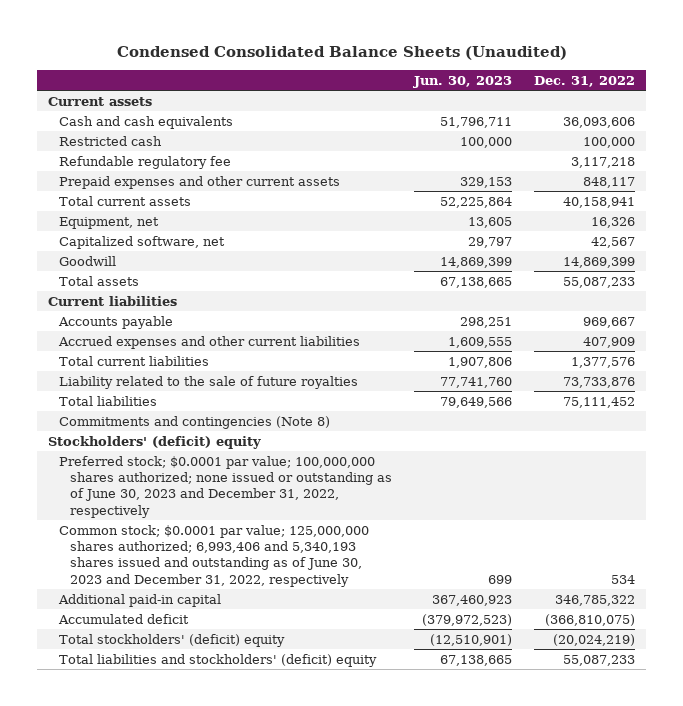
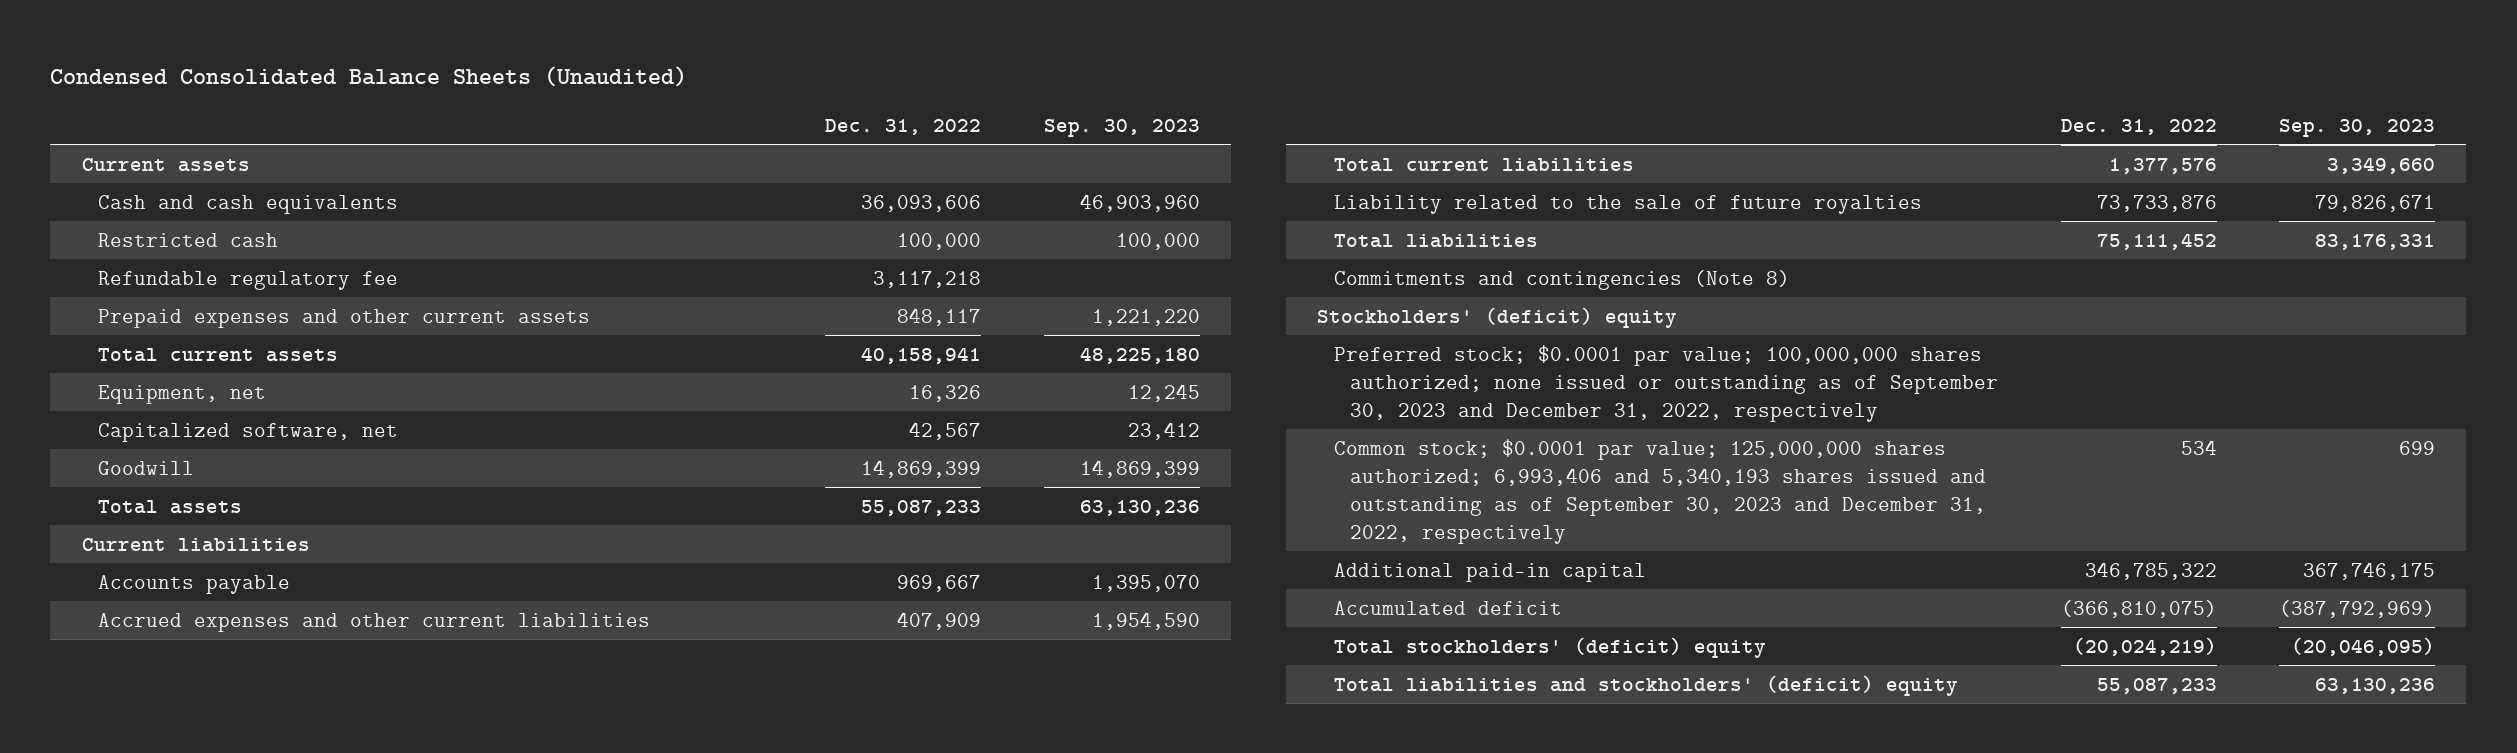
[412,76,512,89] Jun. 30, 2023 -> none
none -> [1043,118,1200,137] Sep. 30, 2023
[58,455,392,518] Preferred stock; $0.0001 par value; 100,000,000 shares authorized; none issued or outstanding as of June 30, 2023 and December 31, 2022, respectively -> [1333,344,1999,422] Preferred stock; $0.0001 par value; 100,000,000 shares authorized; none issued or outstanding as of September 30, 2023 and December 31, 2022, respectively
[58,524,369,587] Common stock; $0.0001 par value; 125,000,000 shares authorized; 6,993,406 and 5,340,193 shares issued and outstanding as of June 30, 2023 and December 31, 2022, respectively -> [1333,438,1987,545] Common stock; $0.0001 par value; 125,000,000 shares authorized; 6,993,406 and 5,340,193 shares issued and outstanding as of September 30, 2023 and December 31, 2022, respectively

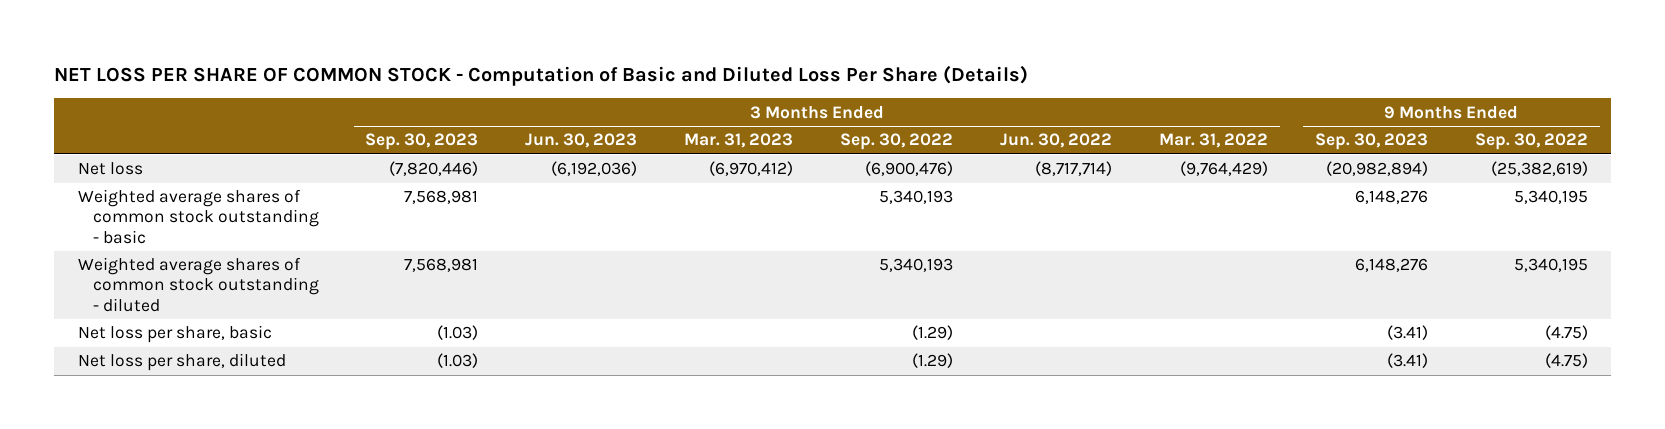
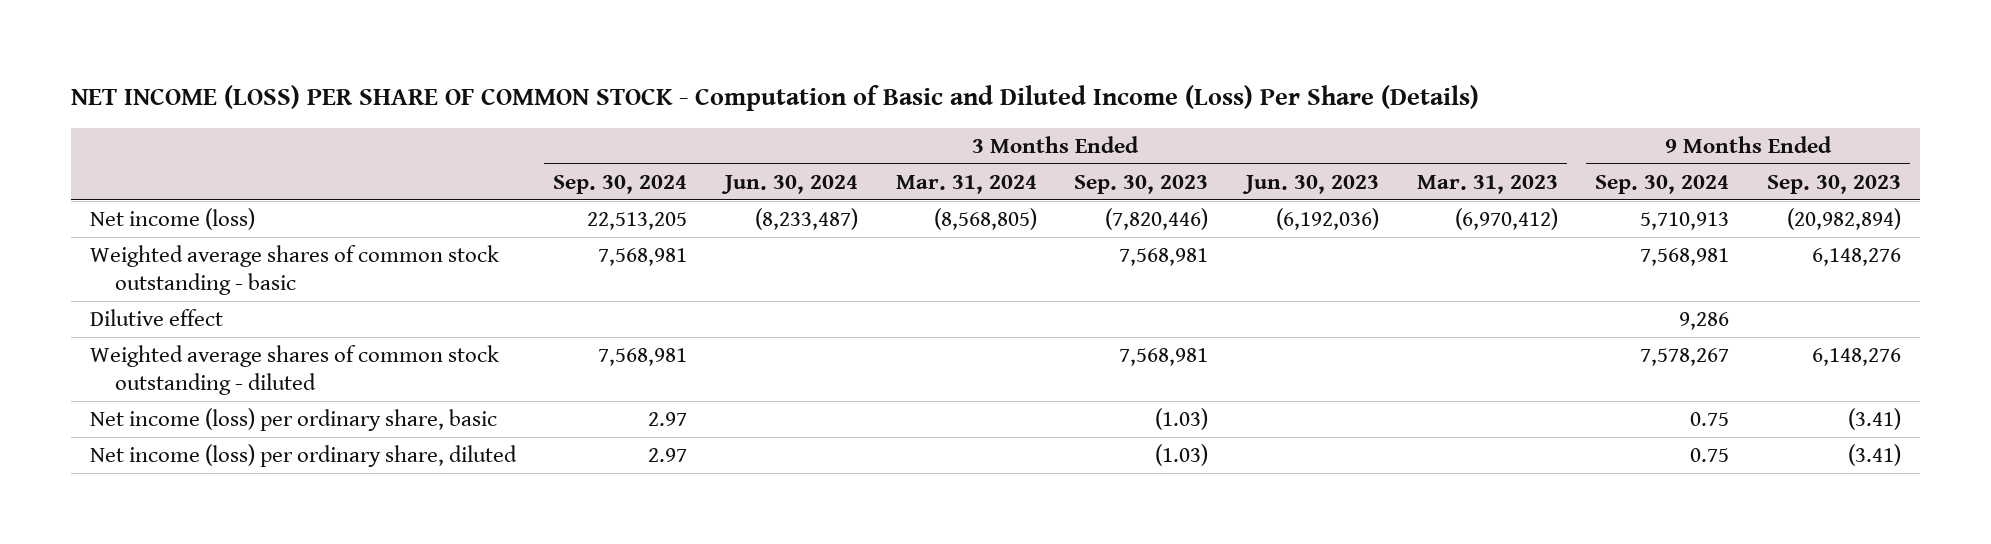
[54,64,1029,86] NET LOSS PER SHARE OF COMMON STOCK - Computation of Basic and Diluted Loss Per Share (Details) -> [70,85,1479,112] NET INCOME (LOSS) PER SHARE OF COMMON STOCK - Computation of Basic and Diluted Income (Loss) Per Share (Details)
[840,133,954,151] Sep. 30, 2022 -> none
[1000,133,1113,149] Jun. 30, 2022 -> none
[1158,133,1268,149] Mar. 31, 2022 -> none
[1474,133,1588,151] Sep. 30, 2022 -> none
none -> [553,174,688,194] Sep. 30, 2024
none -> [720,174,858,194] Jun. 30, 2024
none -> [895,174,1037,194] Mar. 31, 2024
none -> [1595,174,1730,194] Sep. 30, 2024
[77,162,143,176] Net loss -> [89,207,255,230] Net income (loss)
none -> [89,308,223,326] Dilutive effect
[77,325,272,344] Net loss per share, basic -> [89,407,497,431] Net income (loss) per ordinary share, basic
[77,353,286,372] Net loss per share, diluted -> [89,443,517,467] Net income (loss) per ordinary share, diluted

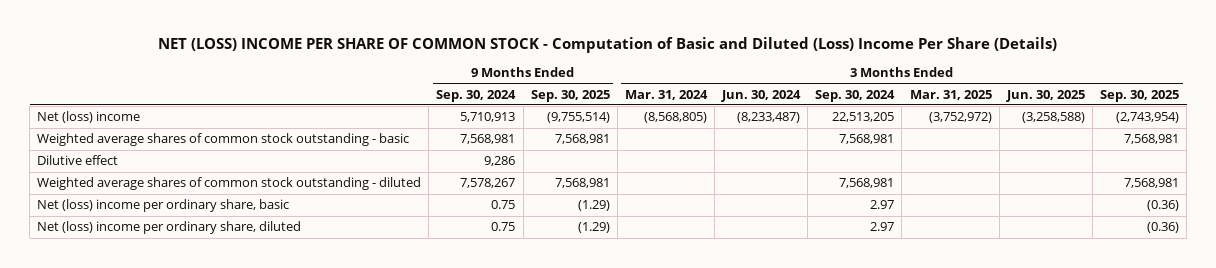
[70,85,1479,112] NET INCOME (LOSS) PER SHARE OF COMMON STOCK - Computation of Basic and Diluted Income (Loss) Per Share (Details) -> [158,37,1058,54] NET (LOSS) INCOME PER SHARE OF COMMON STOCK - Computation of Basic and Diluted (Loss) Income Per Share (Details)
[1074,174,1209,194] Sep. 30, 2023 -> none
[1241,174,1379,194] Jun. 30, 2023 -> none
[1416,174,1558,194] Mar. 31, 2023 -> none
[1766,174,1901,194] Sep. 30, 2023 -> none
none -> [530,89,610,102] Sep. 30, 2025
none -> [909,89,992,100] Mar. 31, 2025
none -> [1005,89,1085,102] Jun. 30, 2025
none -> [1099,89,1179,102] Sep. 30, 2025
[89,207,255,230] Net income (loss) -> [37,111,141,124] Net (loss) income
[89,407,497,431] Net income (loss) per ordinary share, basic -> [37,199,290,213] Net (loss) income per ordinary share, basic
[89,443,517,467] Net income (loss) per ordinary share, diluted -> [37,221,302,235] Net (loss) income per ordinary share, diluted

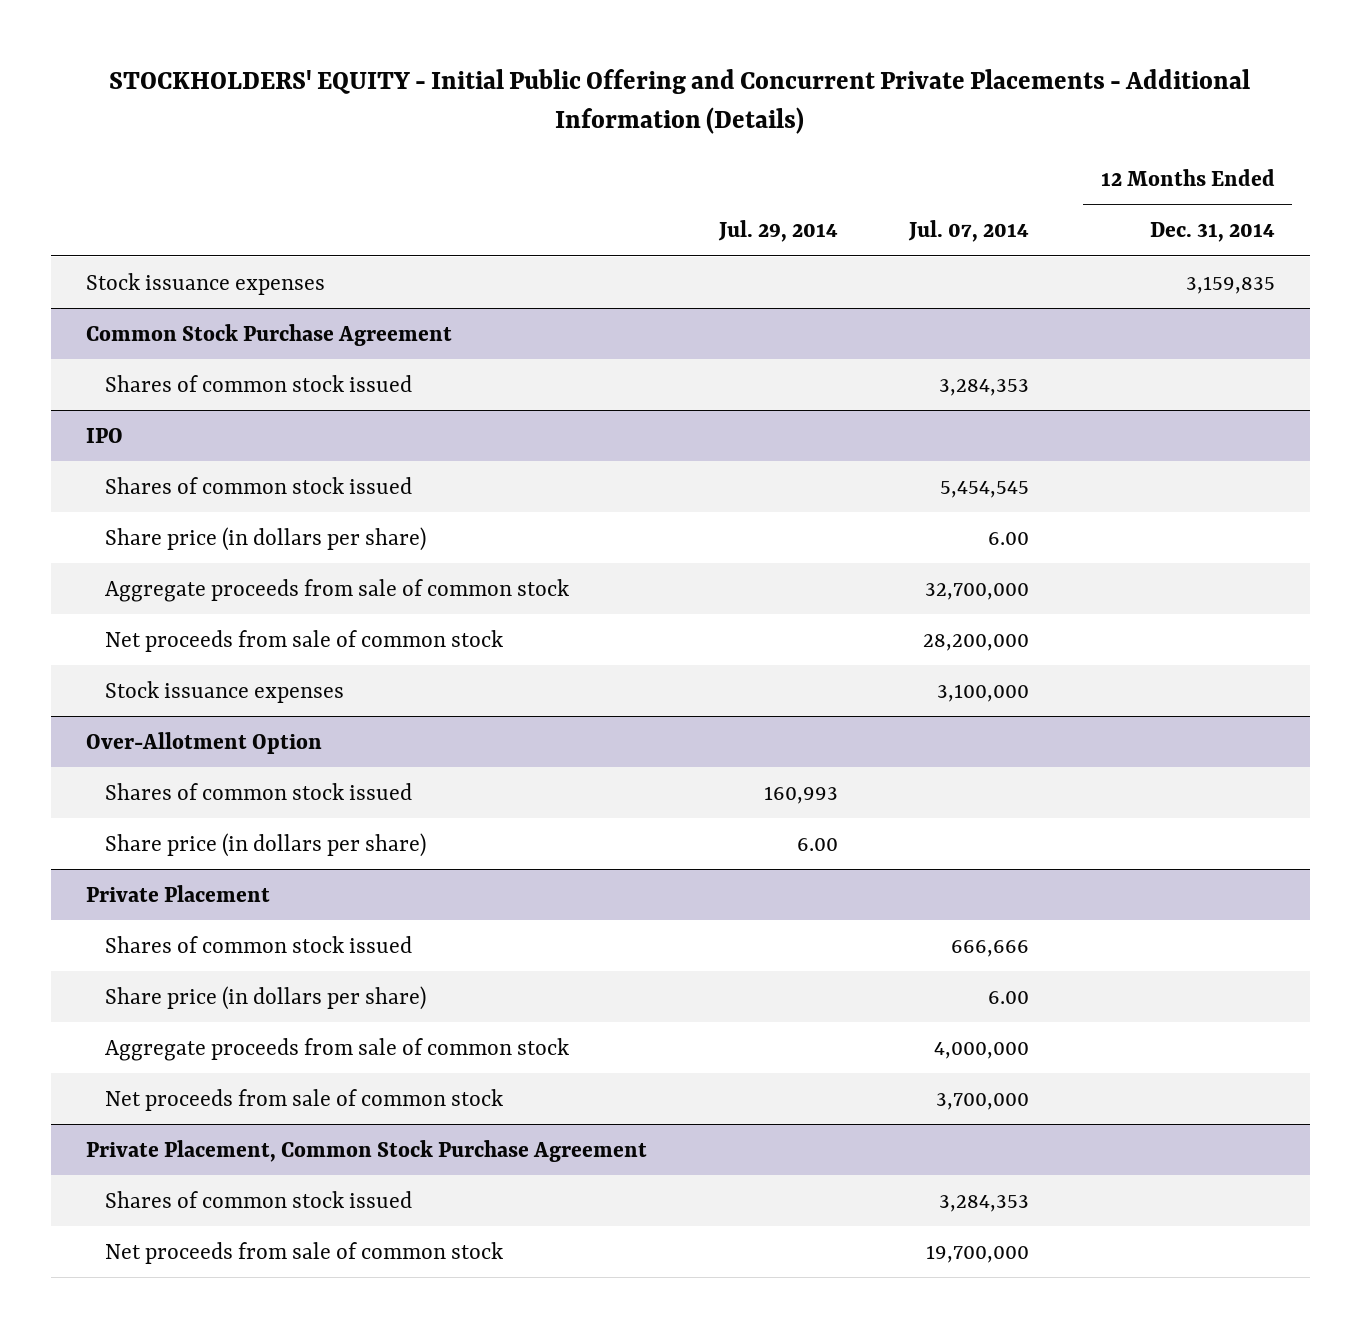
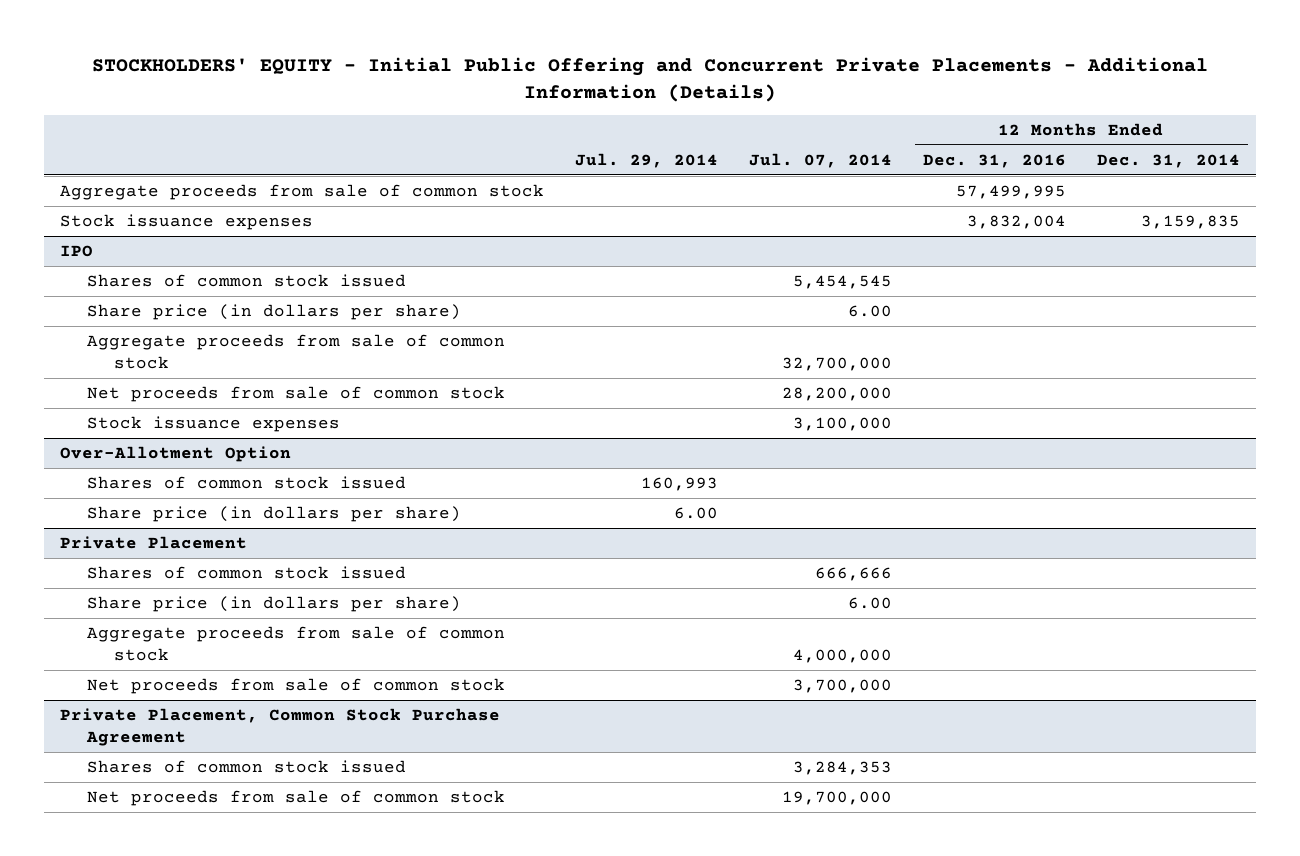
none -> [922,153,1066,168] Dec. 31, 2016
none -> [59,183,544,200] Aggregate proceeds from sale of common stock
[86,323,453,346] Common Stock Purchase Agreement -> none
[104,374,412,392] Shares of common stock issued -> none

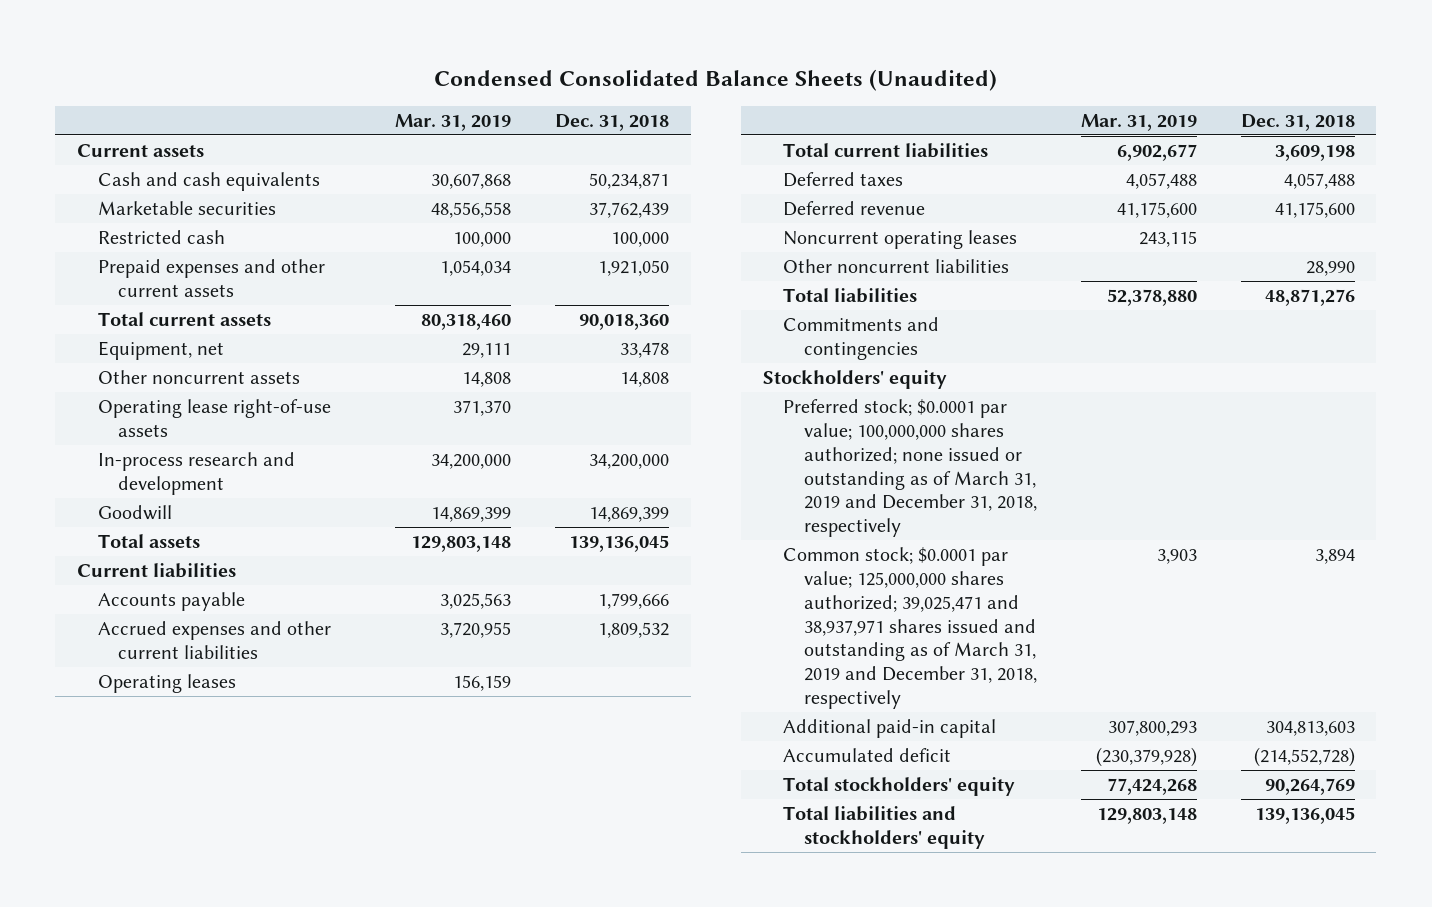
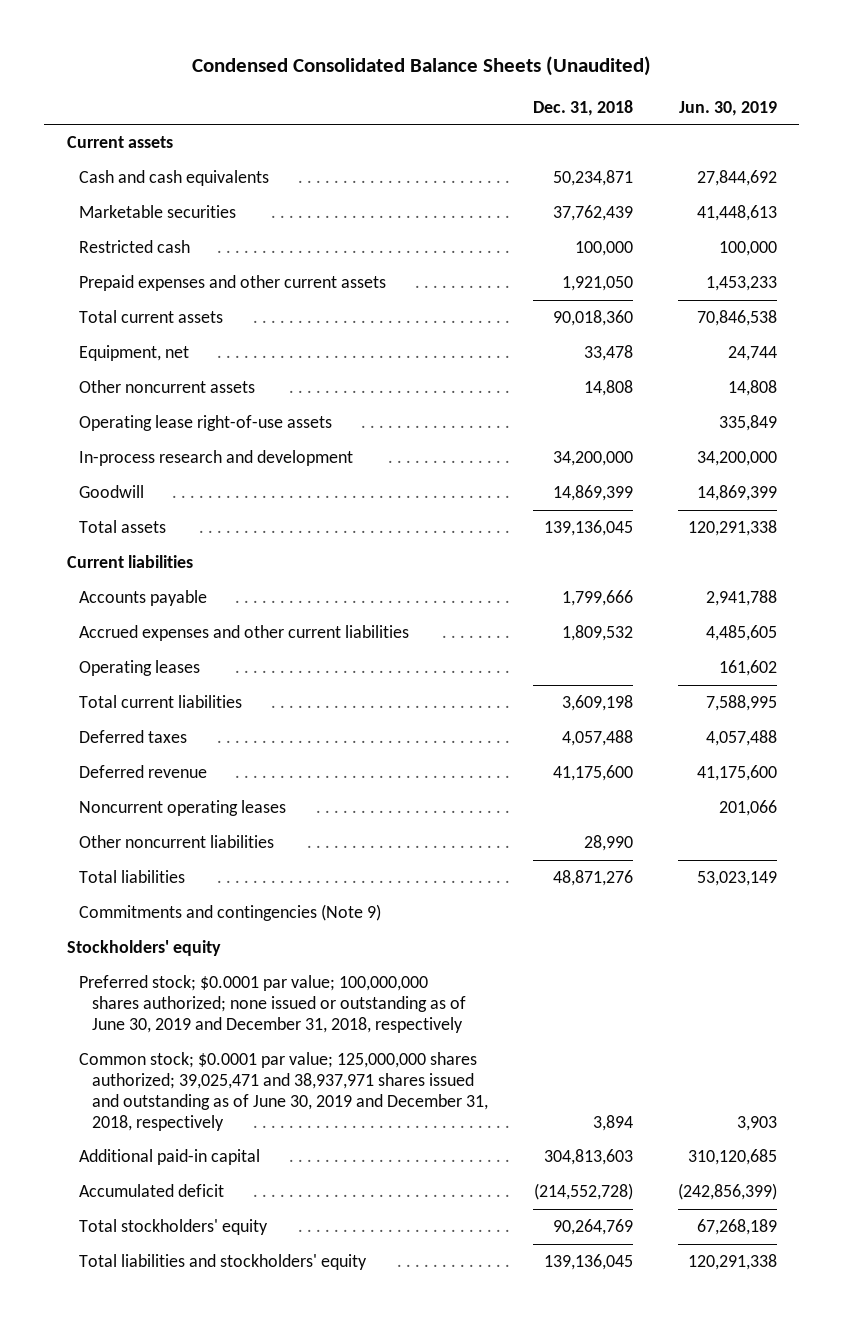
[395,113,512,131] Mar. 31, 2019 -> none
none -> [678,100,777,116] Jun. 30, 2019
[783,316,940,360] Commitments and contingencies -> [79,904,382,922] Commitments and contingencies (Note 9)
[783,398,1038,538] Preferred stock; $0.0001 par value; 100,000,000 shares authorized; none issued or outstanding as of March 31, 2019 and December 31, 2018, respectively -> [79,975,466,1033] Preferred stock; $0.0001 par value; 100,000,000 shares authorized; none issued or outstanding as of June 30, 2019 and December 31, 2018, respectively
[783,546,1038,710] Common stock; $0.0001 par value; 125,000,000 shares authorized; 39,025,471 and 38,937,971 shares issued and outstanding as of March 31, 2019 and December 31, 2018, respectively -> [79,1052,488,1131] Common stock; $0.0001 par value; 125,000,000 shares authorized; 39,025,471 and 38,937,971 shares issued and outstanding as of June 30, 2019 and December 31, 2018, respectively

